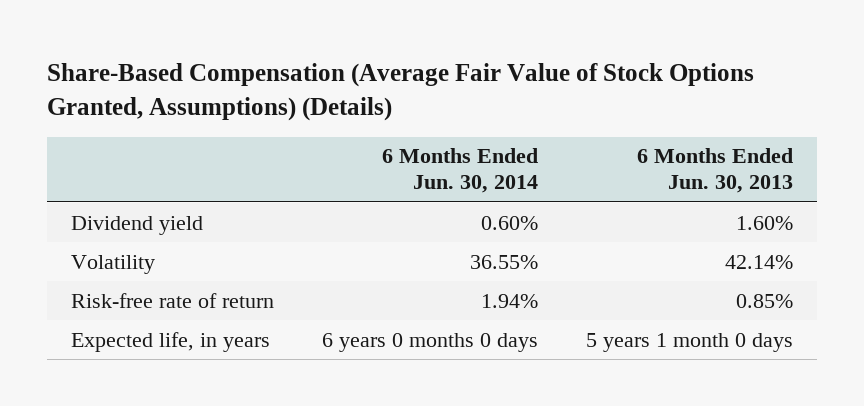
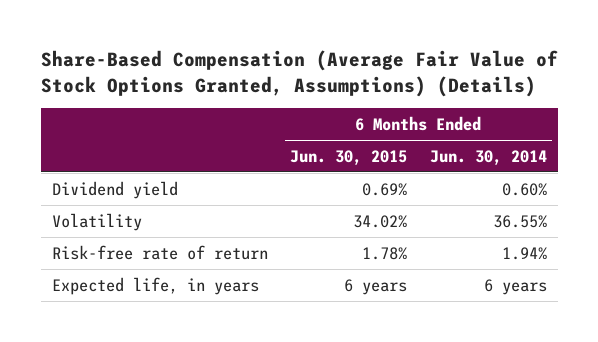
[636,148,793,194] 6 Months Ended Jun. 30, 2013 -> none
none -> [290,149,408,166] Jun. 30, 2015
[321,332,538,352] 6 years 0 months 0 days -> [483,278,547,295] 6 years

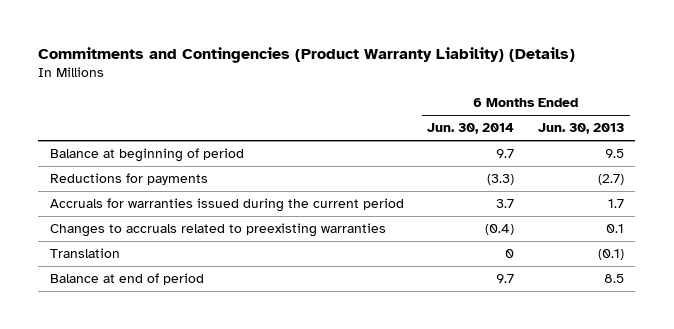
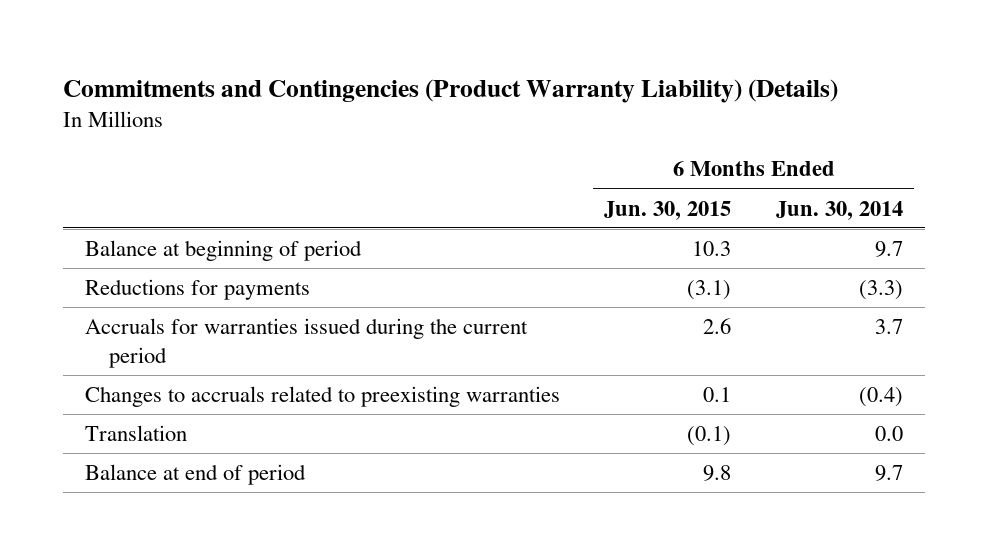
[537,123,624,135] Jun. 30, 2013 -> none
none -> [604,200,732,220] Jun. 30, 2015
[505,249,515,259] 0 -> [875,425,904,441] 0.0

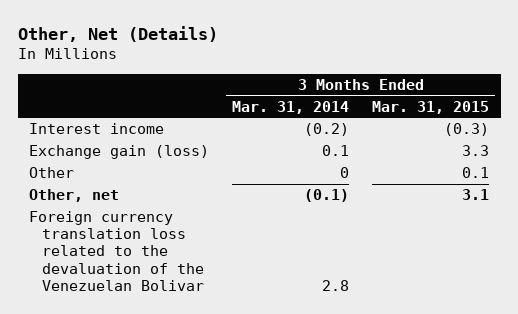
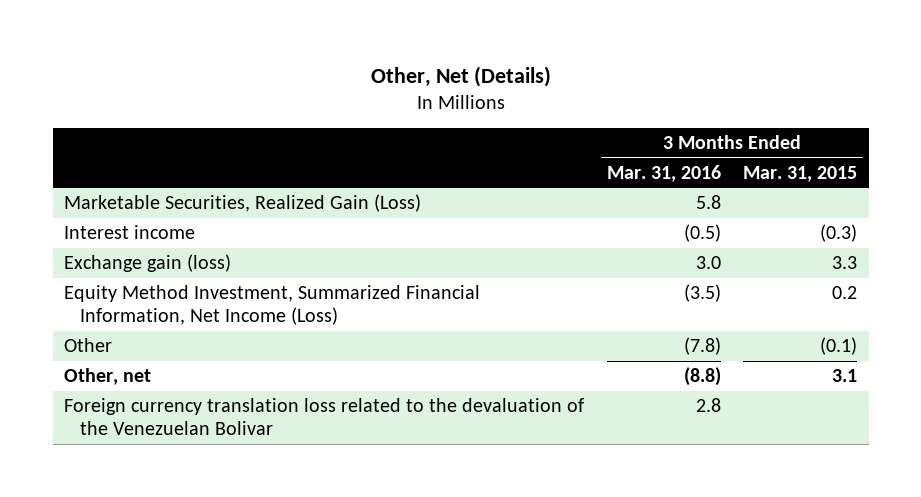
[232,100,350,114] Mar. 31, 2014 -> none
none -> [606,164,721,182] Mar. 31, 2016
none -> [63,194,421,213] Marketable Securities, Realized Gain (Loss)
none -> [63,285,480,326] Equity Method Investment, Summarized Financial Information, Net Income (Loss)
[462,167,490,179] 0.1 -> [820,337,858,356] (0.1)

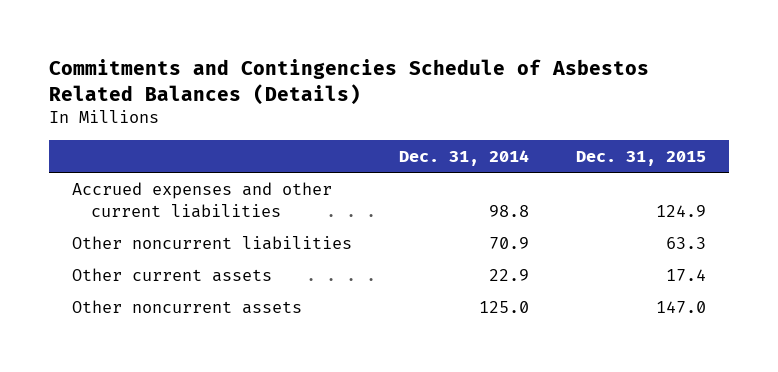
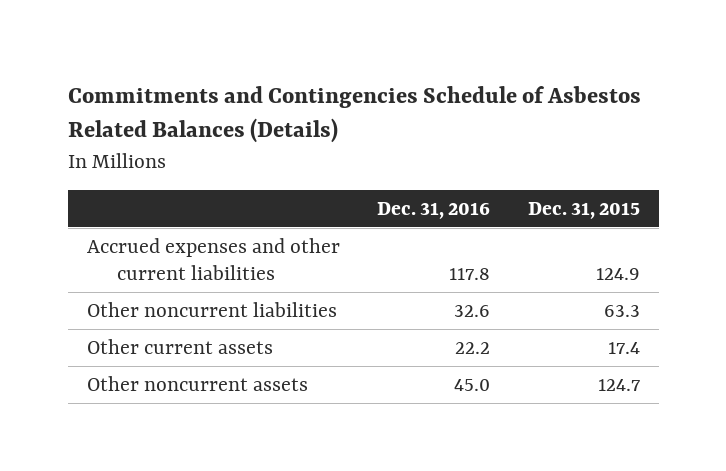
[399,149,530,166] Dec. 31, 2014 -> none
none -> [377,201,491,219] Dec. 31, 2016
[655,301,706,314] 147.0 -> [597,378,640,391] 124.7

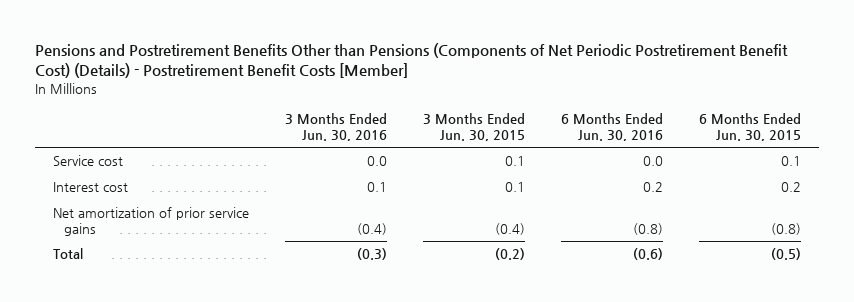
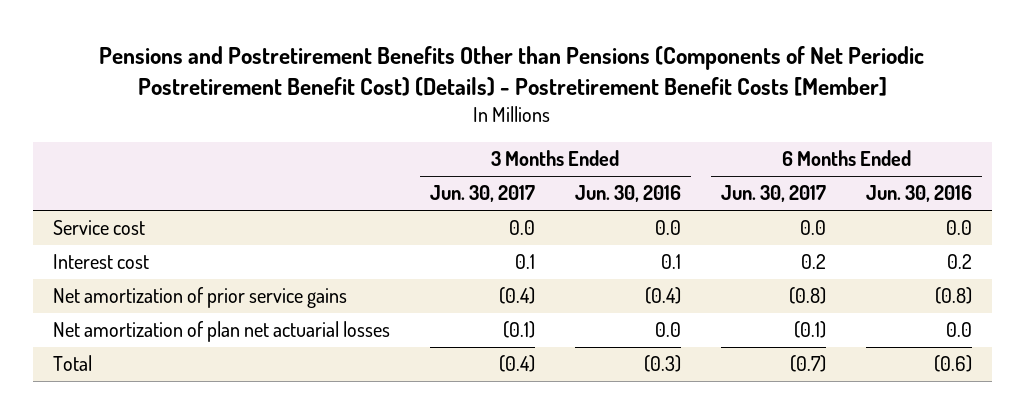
[423,113,526,142] 3 Months Ended Jun. 30, 2015 -> none
[699,113,802,142] 6 Months Ended Jun. 30, 2015 -> none
none -> [429,185,535,203] Jun. 30, 2017
none -> [721,185,827,203] Jun. 30, 2017
none -> [52,321,390,343] Net amortization of plan net actuarial losses

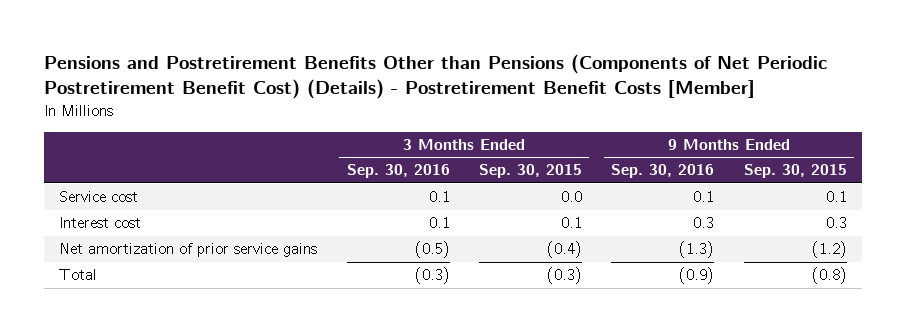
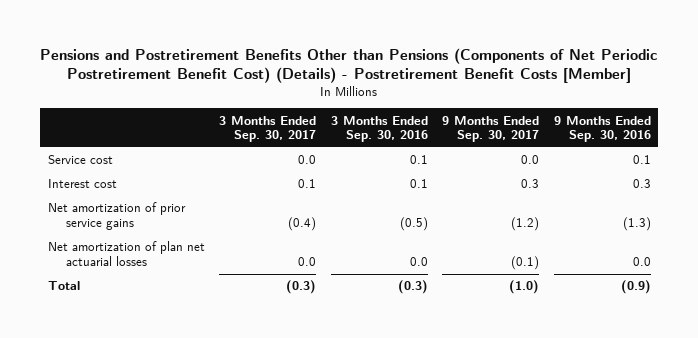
[478,164,582,179] Sep. 30, 2015 -> none
[743,164,847,179] Sep. 30, 2015 -> none
none -> [219,115,317,143] 3 Months Ended Sep. 30, 2017
none -> [442,115,540,143] 9 Months Ended Sep. 30, 2017
none -> [47,241,205,266] Net amortization of plan net actuarial losses

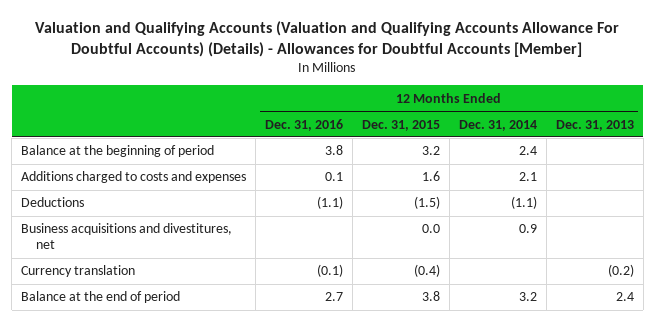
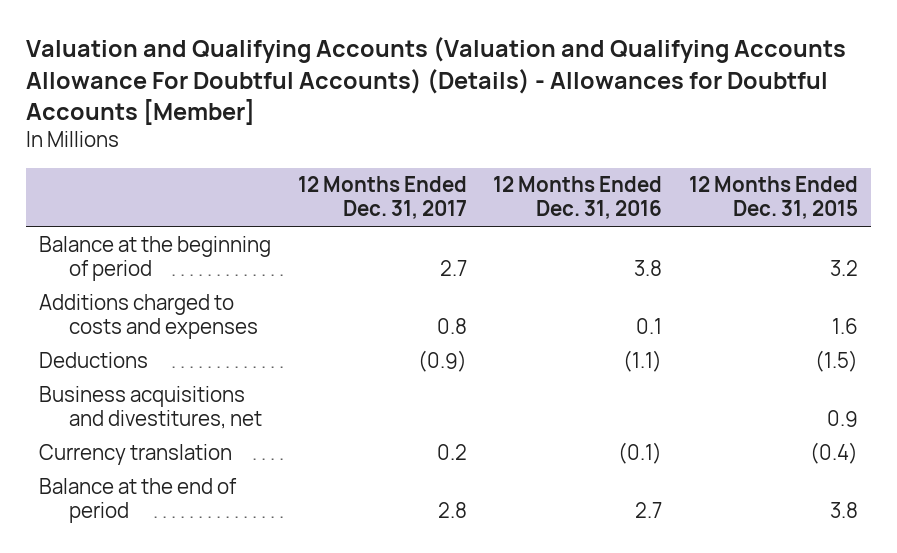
[458,119,537,131] Dec. 31, 2014 -> none
[555,119,634,131] Dec. 31, 2013 -> none
none -> [297,176,467,220] 12 Months Ended Dec. 31, 2017
[421,224,440,234] 0.0 -> [826,409,858,427] 0.9

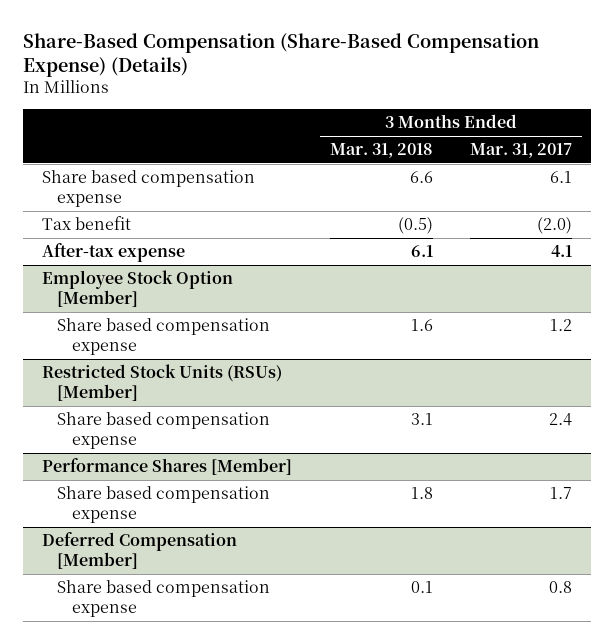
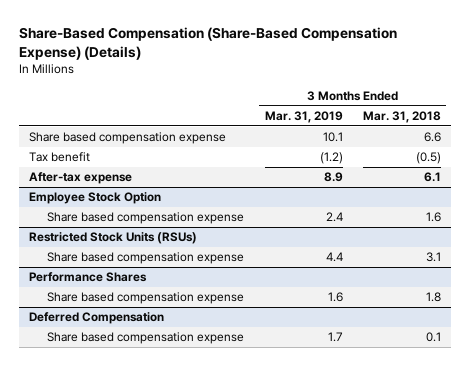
[470,143,573,159] Mar. 31, 2017 -> none
none -> [264,110,343,123] Mar. 31, 2019
[41,270,233,308] Employee Stock Option [Member] -> [29,192,162,205] Employee Stock Option
[41,364,282,402] Restricted Stock Units (RSUs) [Member] -> [29,232,198,245] Restricted Stock Units (RSUs)
[41,458,292,476] Performance Shares [Member] -> [29,272,148,283] Performance Shares
[41,532,237,570] Deferred Compensation [Member] -> [29,312,165,325] Deferred Compensation

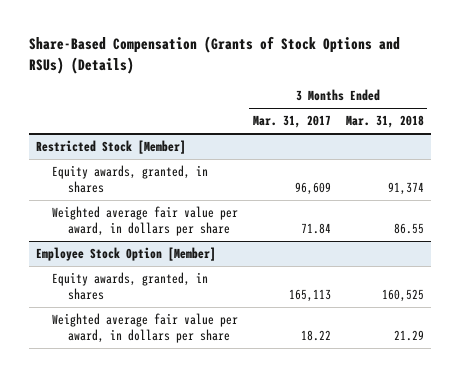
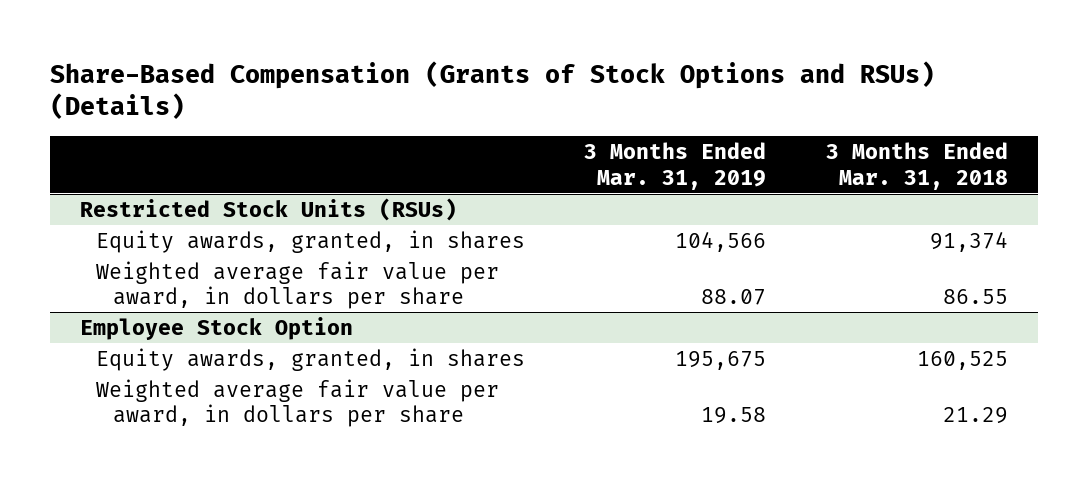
[252,115,331,129] Mar. 31, 2017 -> none
none -> [584,142,767,190] 3 Months Ended Mar. 31, 2019
[35,140,186,155] Restricted Stock [Member] -> none
none -> [79,197,457,221] Restricted Stock Units (RSUs)
[35,247,216,262] Employee Stock Option [Member] -> [79,316,353,340] Employee Stock Option

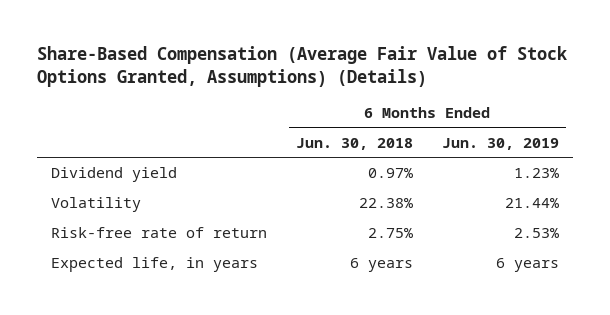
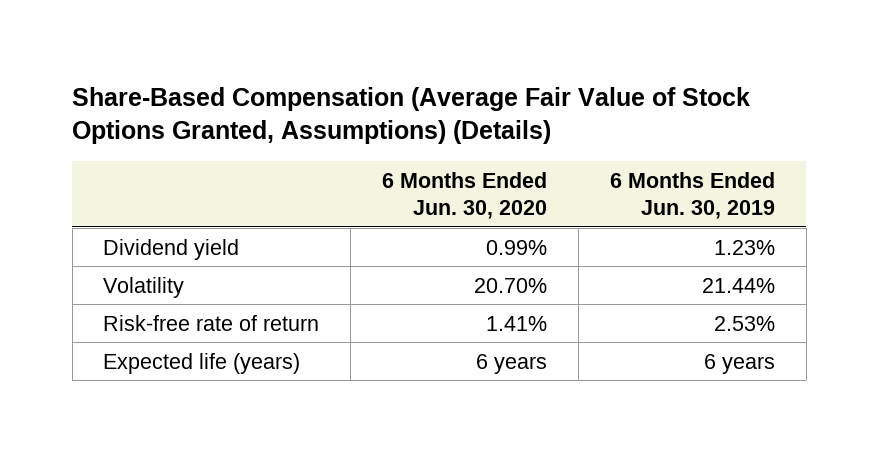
[296,137,414,150] Jun. 30, 2018 -> none
none -> [382,171,548,220] 6 Months Ended Jun. 30, 2020
[51,257,259,273] Expected life, in years -> [103,352,301,374] Expected life (years)

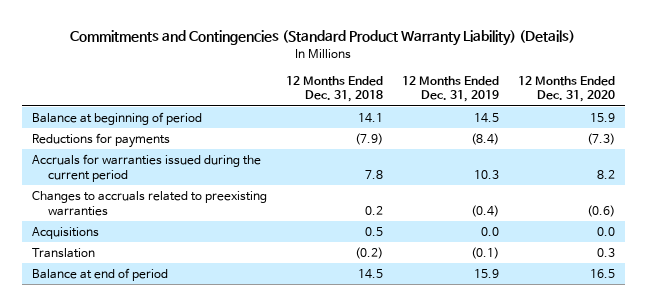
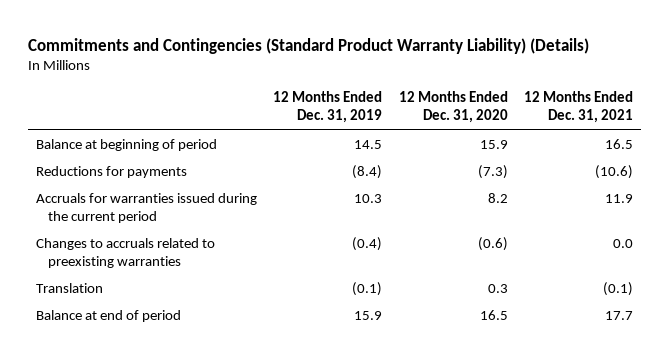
[285,75,383,103] 12 Months Ended Dec. 31, 2018 -> none
none -> [523,91,633,124] 12 Months Ended Dec. 31, 2021
[31,226,99,239] Acquisitions -> none

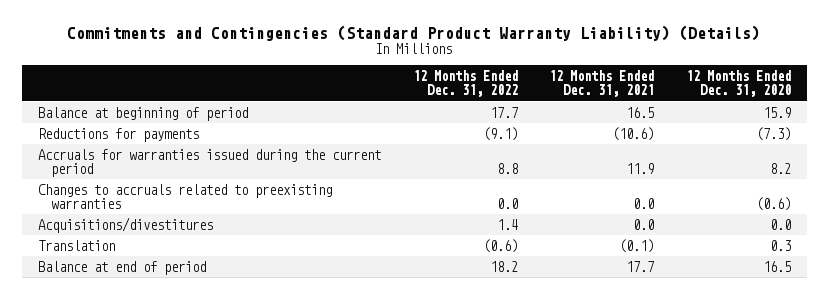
[273,91,383,124] 12 Months Ended Dec. 31, 2019 -> none
none -> [412,69,518,98] 12 Months Ended Dec. 31, 2022
none -> [37,216,213,233] Acquisitions/divestitures

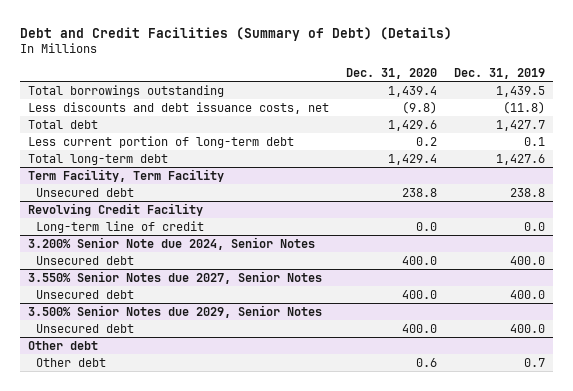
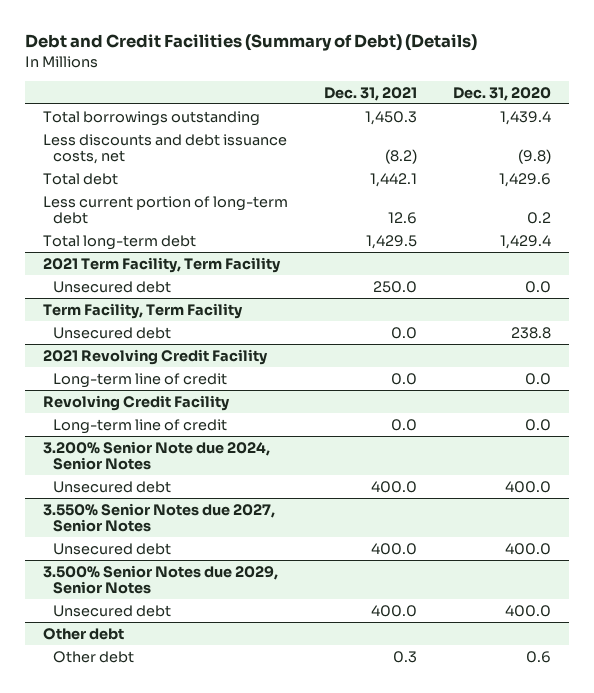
[453,68,545,80] Dec. 31, 2019 -> none
none -> [324,86,418,101] Dec. 31, 2021
none -> [42,256,281,273] 2021 Term Facility, Term Facility
none -> [53,280,172,293] Unsecured debt
none -> [42,348,268,365] 2021 Revolving Credit Facility
none -> [53,372,228,388] Long-term line of credit

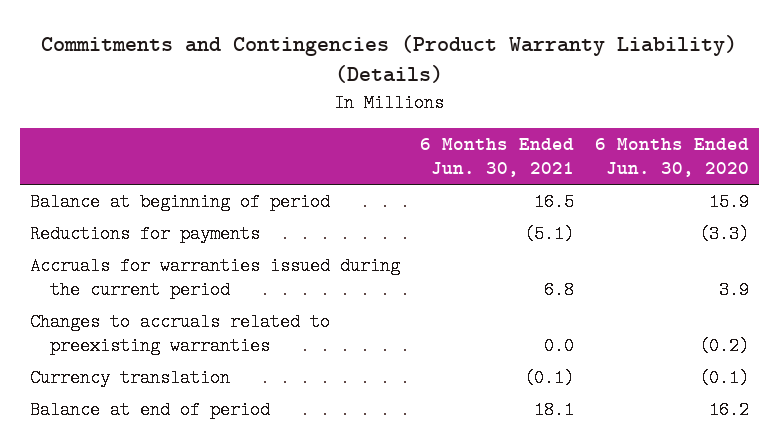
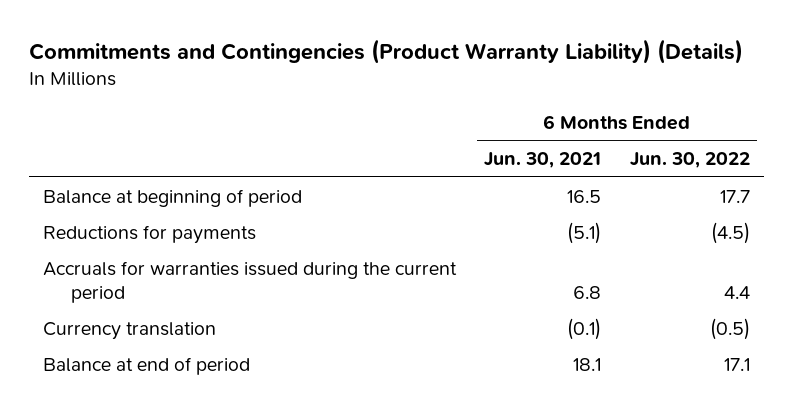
[594,137,749,178] 6 Months Ended Jun. 30, 2020 -> none
none -> [629,152,750,169] Jun. 30, 2022
[29,313,330,356] Changes to accruals related to preexisting warranties -> none

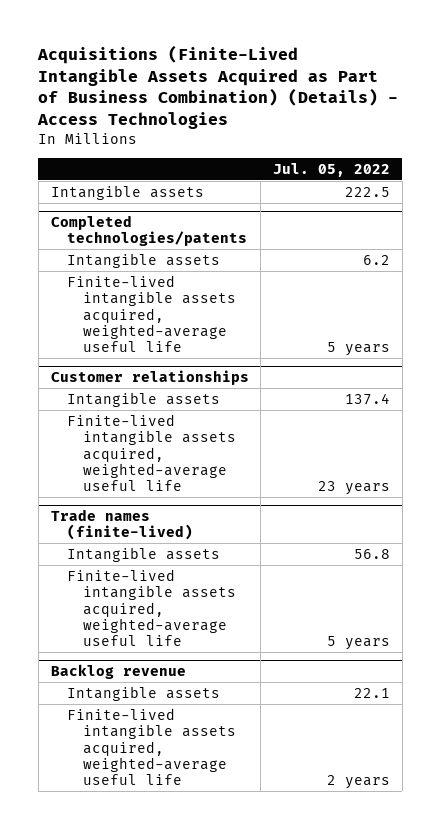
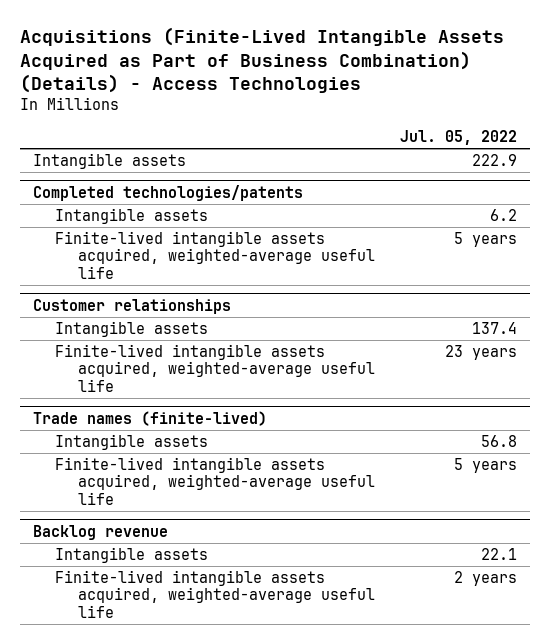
[344,186,390,197] 222.5 -> [472,154,518,167] 222.9

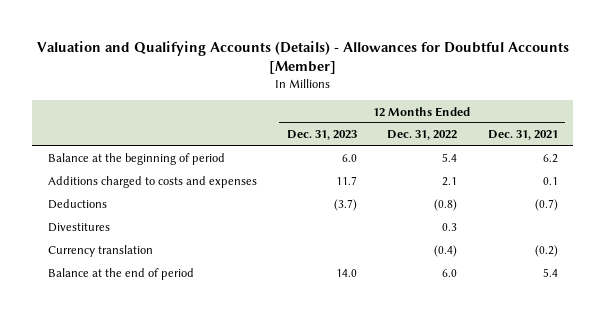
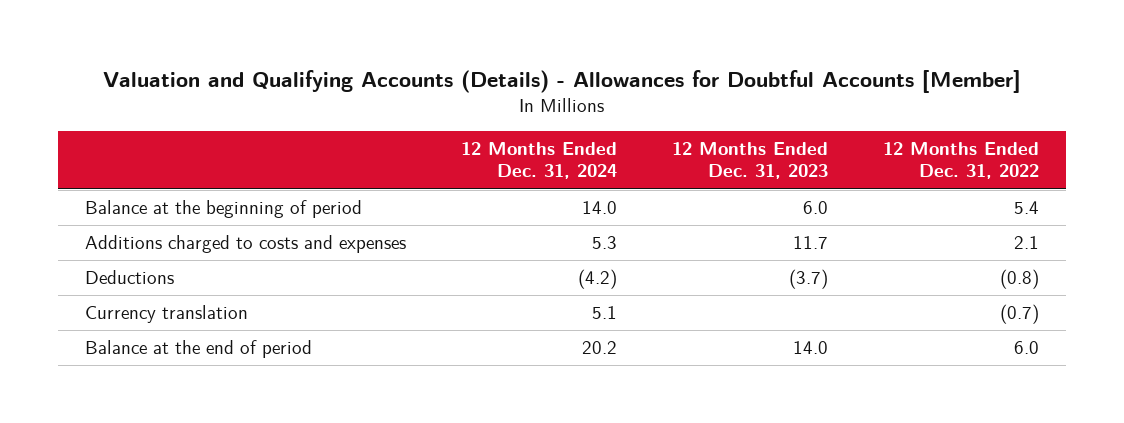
[487,130,558,141] Dec. 31, 2021 -> none
none -> [461,142,618,180] 12 Months Ended Dec. 31, 2024
[47,223,110,233] Divestitures -> none
[434,245,458,258] (0.4) -> [999,304,1039,325] (0.7)

